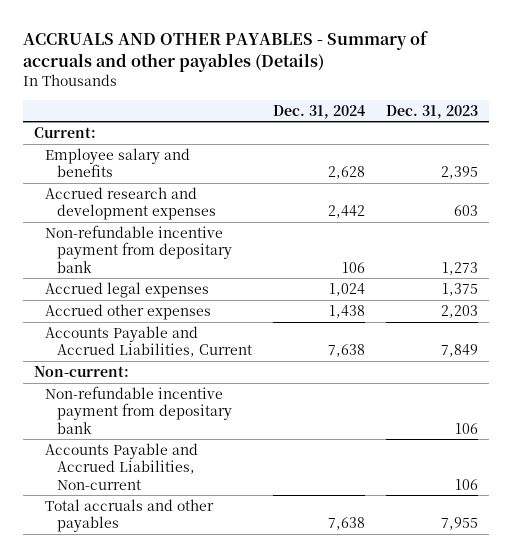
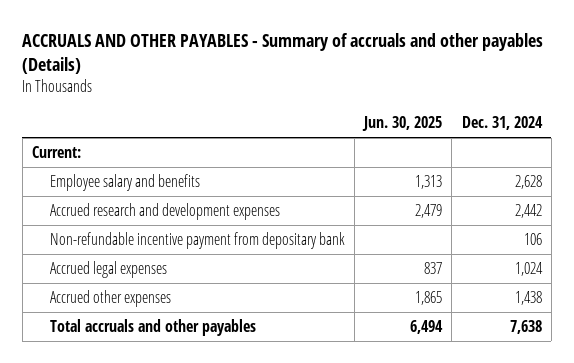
[386,104,479,119] Dec. 31, 2023 -> none
none -> [362,116,443,132] Jun. 30, 2025
[45,325,252,358] Accounts Payable and Accrued Liabilities, Current -> none
[33,365,129,377] Non-current: -> none
[45,385,232,434] Non-refundable incentive payment from depositary bank -> none
[45,442,199,490] Accounts Payable and Accrued Liabilities, Non-current -> none

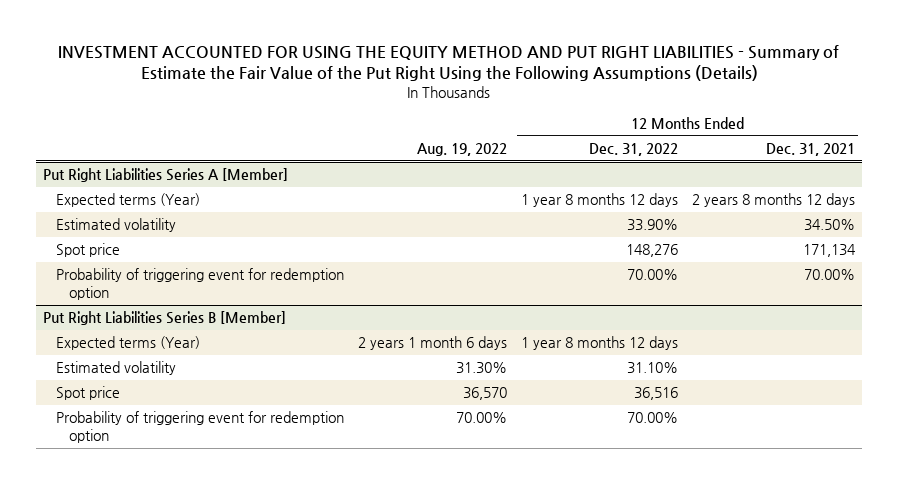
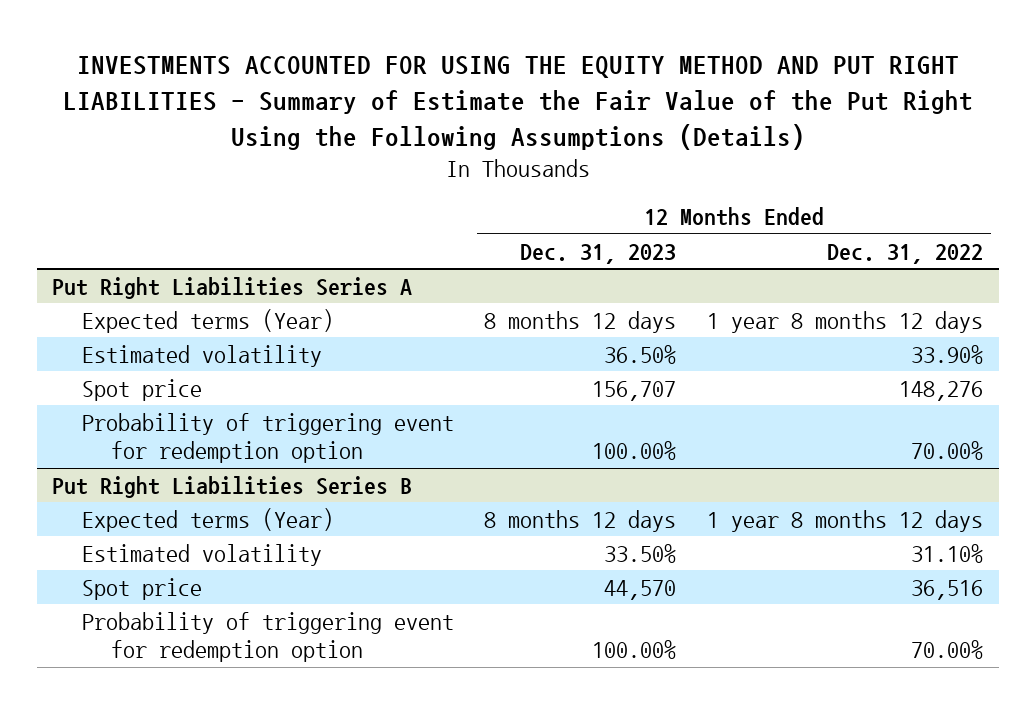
[57,44,839,82] INVESTMENT ACCOUNTED FOR USING THE EQUITY METHOD AND PUT RIGHT LIABILITIES - Summary of Estimate the Fair Value of the Put Right Using the Following Assumptions (Details) -> [62,55,973,150] INVESTMENTS ACCOUNTED FOR USING THE EQUITY METHOD AND PUT RIGHT LIABILITIES - Summary of Estimate the Fair Value of the Put Right Using the Following Assumptions (Details)
[416,142,507,156] Aug. 19, 2022 -> none
[765,142,855,156] Dec. 31, 2021 -> none
none -> [520,243,677,264] Dec. 31, 2023
[42,168,288,183] Put Right Liabilities Series A [Member] -> [51,276,412,299] Put Right Liabilities Series A
[42,311,286,326] Put Right Liabilities Series B [Member] -> [51,475,412,498] Put Right Liabilities Series B

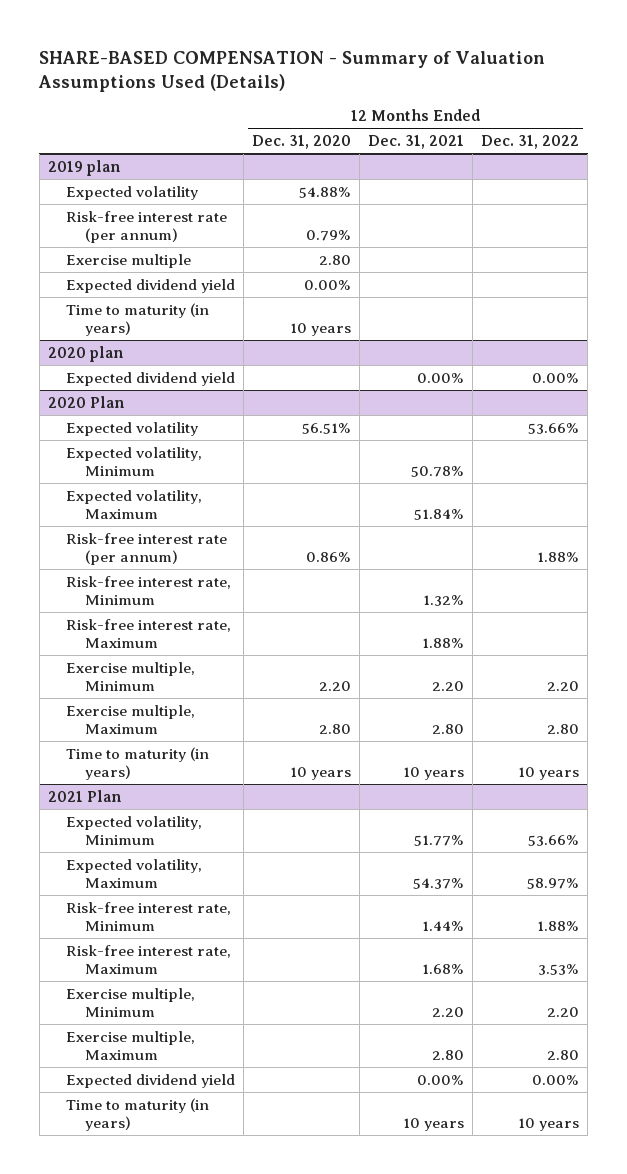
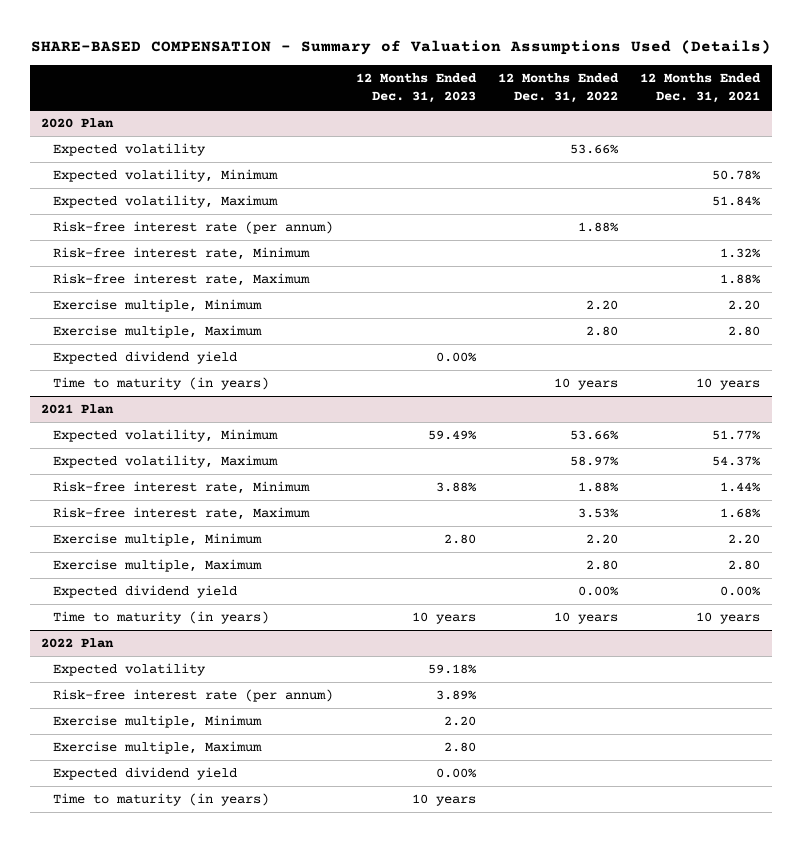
[252,135,352,150] Dec. 31, 2020 -> none
none -> [355,73,477,103] 12 Months Ended Dec. 31, 2023
[47,159,120,176] 2019 plan -> none
[66,185,199,200] Expected volatility -> none
[66,210,228,244] Risk-free interest rate (per annum) -> none
[66,253,192,268] Exercise multiple -> none
[66,278,236,293] Expected dividend yield -> none
[66,302,210,337] Time to maturity (in years) -> none
[47,345,123,362] 2020 plan -> none
[66,371,236,386] Expected dividend yield -> none
none -> [53,351,238,365] Expected dividend yield
none -> [40,638,114,649] 2022 Plan
none -> [53,663,207,677] Expected volatility
none -> [53,689,334,703] Risk-free interest rate (per annum)
none -> [53,715,263,729] Exercise multiple, Minimum
none -> [53,741,263,755] Exercise multiple, Maximum
none -> [53,767,238,781] Expected dividend yield
none -> [53,793,270,807] Time to maturity (in years)

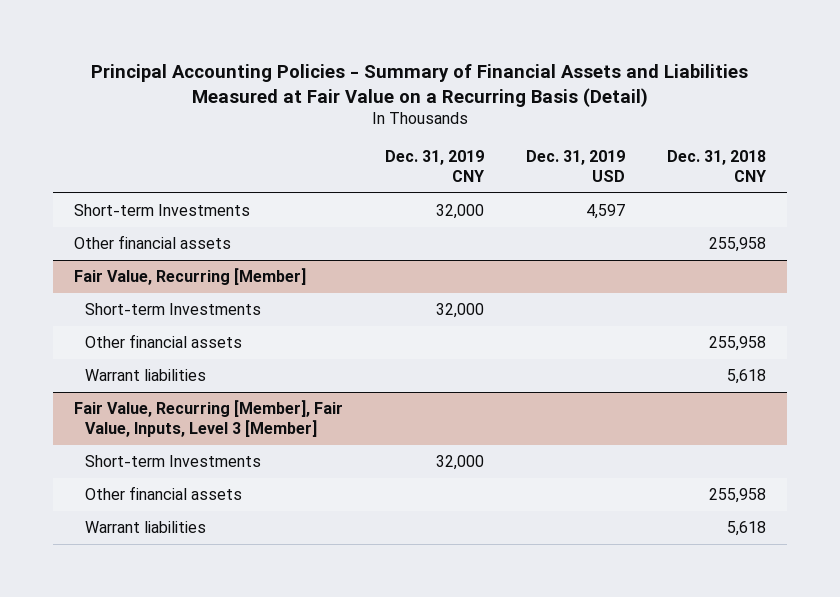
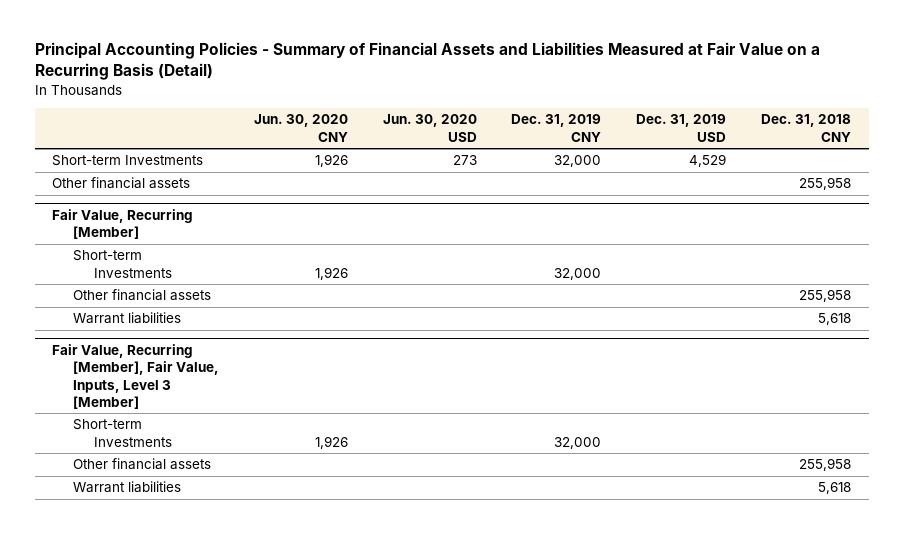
none -> [253,114,348,142] Jun. 30, 2020 CNY
none -> [382,114,477,142] Jun. 30, 2020 USD
[586,204,626,220] 4,597 -> [689,154,727,168] 4,529

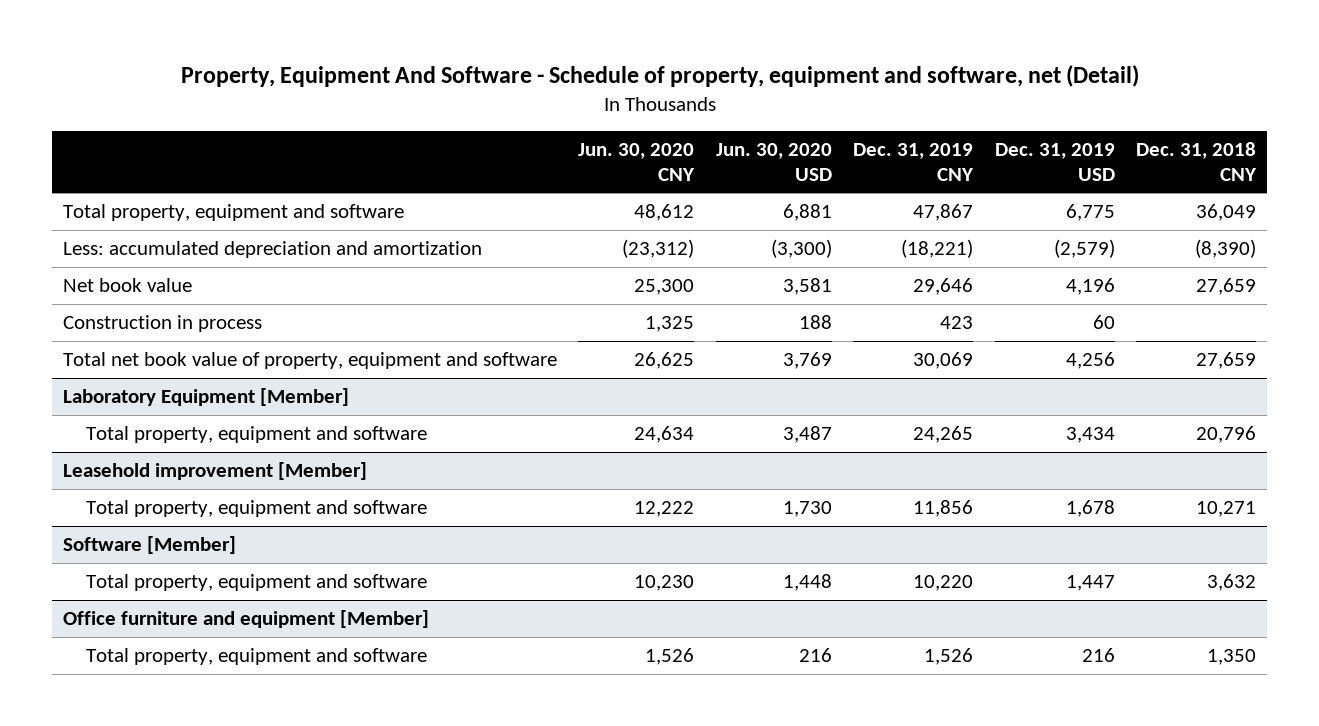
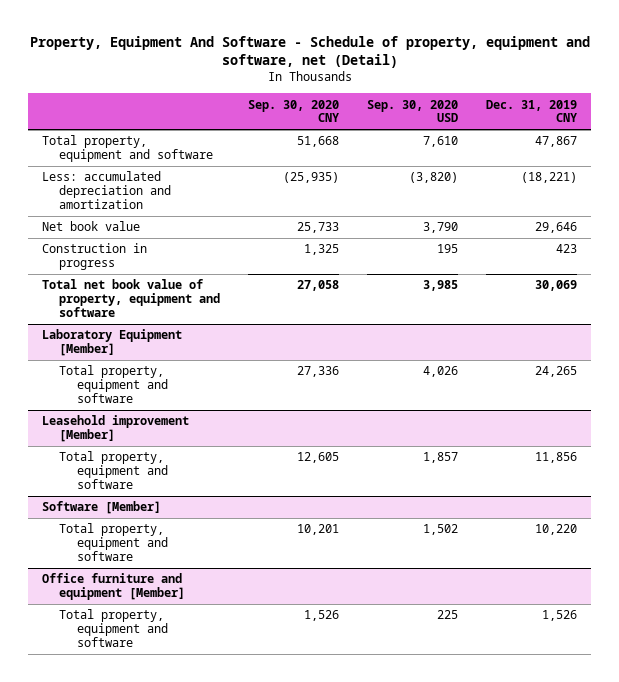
[578,143,696,181] Jun. 30, 2020 CNY -> none
[715,143,832,181] Jun. 30, 2020 USD -> none
[994,143,1115,181] Dec. 31, 2019 USD -> none
[1136,142,1258,181] Dec. 31, 2018 CNY -> none
none -> [248,99,340,123] Sep. 30, 2020 CNY
none -> [367,99,459,123] Sep. 30, 2020 USD
[62,314,262,332] Construction in process -> [42,243,148,271] Construction in progress

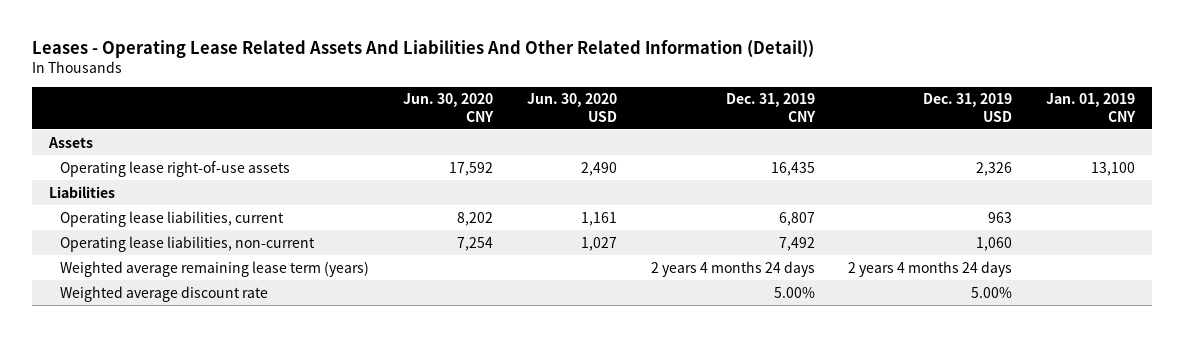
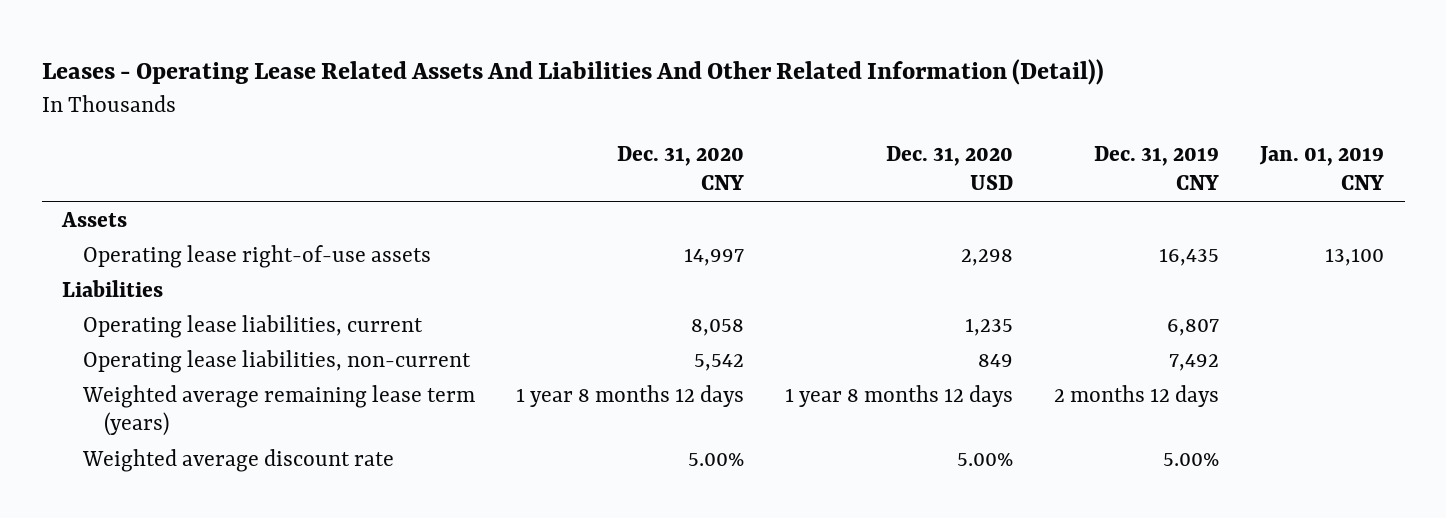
[403,93,495,122] Jun. 30, 2020 CNY -> none
[526,93,617,122] Jun. 30, 2020 USD -> none
[923,93,1013,122] Dec. 31, 2019 USD -> none
none -> [617,146,745,191] Dec. 31, 2020 CNY
none -> [886,146,1014,191] Dec. 31, 2020 USD
[650,260,815,277] 2 years 4 months 24 days -> [1054,384,1220,407] 2 months 12 days

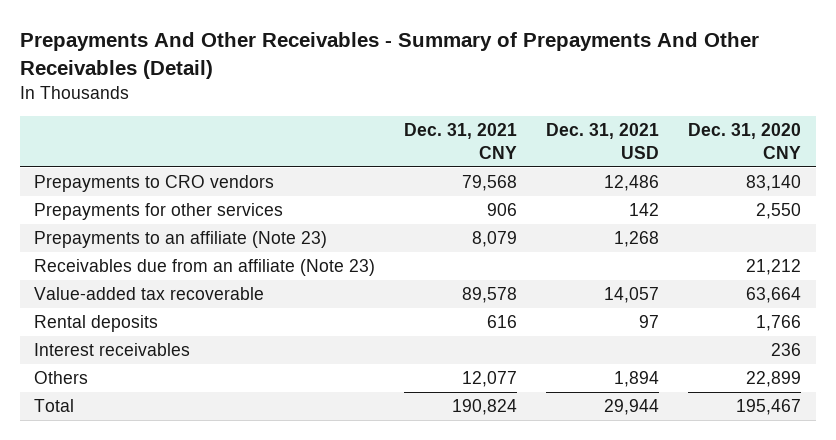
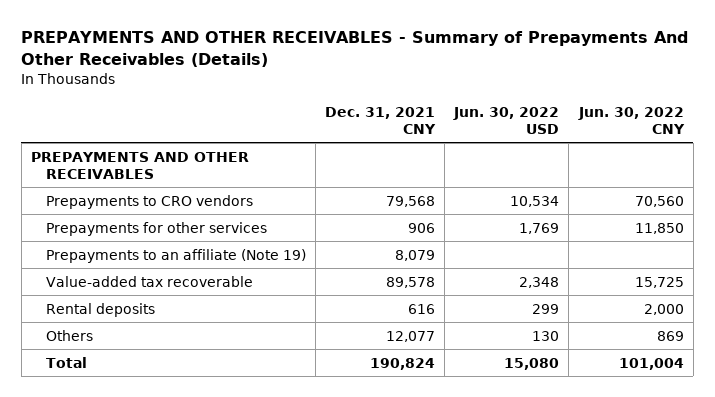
[19,32,759,79] Prepayments And Other Receivables - Summary of Prepayments And Other Receivables (Detail) -> [21,31,689,68] PREPAYMENTS AND OTHER RECEIVABLES - Summary of Prepayments And Other Receivables (Details)
[546,123,660,159] Dec. 31, 2021 USD -> none
[688,123,802,159] Dec. 31, 2020 CNY -> none
none -> [453,106,560,135] Jun. 30, 2022 USD
none -> [577,106,685,135] Jun. 30, 2022 CNY
none -> [31,151,250,179] PREPAYMENTS AND OTHER RECEIVABLES
[34,259,376,277] Receivables due from an affiliate (Note 23) -> none
[34,231,328,249] Prepayments to an affiliate (Note 23) -> [45,248,306,263] Prepayments to an affiliate (Note 19)
[34,343,191,357] Interest receivables -> none

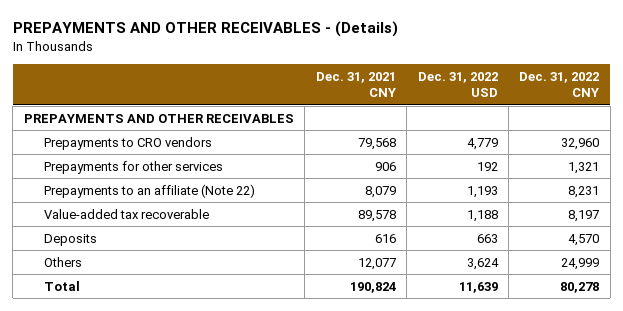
[21,31,689,68] PREPAYMENTS AND OTHER RECEIVABLES - Summary of Prepayments And Other Receivables (Details) -> [12,21,398,38] PREPAYMENTS AND OTHER RECEIVABLES - (Details)
[453,106,560,135] Jun. 30, 2022 USD -> none
[577,106,685,135] Jun. 30, 2022 CNY -> none
none -> [417,71,498,98] Dec. 31, 2022 USD
none -> [519,71,600,98] Dec. 31, 2022 CNY
[45,248,306,263] Prepayments to an affiliate (Note 19) -> [44,183,256,198] Prepayments to an affiliate (Note 22)
[45,302,155,317] Rental deposits -> [44,233,98,246] Deposits

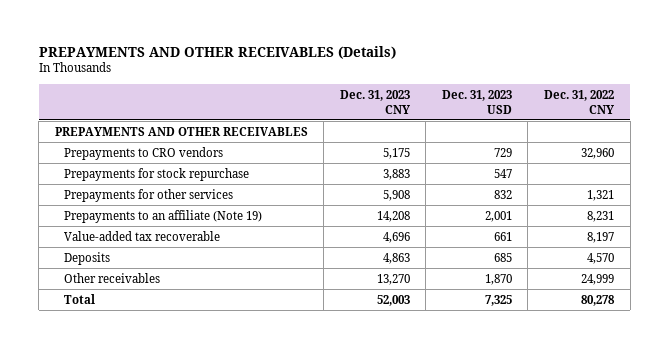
[12,21,398,38] PREPAYMENTS AND OTHER RECEIVABLES - (Details) -> [38,45,396,59] PREPAYMENTS AND OTHER RECEIVABLES (Details)
[315,71,396,98] Dec. 31, 2021 CNY -> none
[417,71,498,98] Dec. 31, 2022 USD -> none
none -> [339,89,410,114] Dec. 31, 2023 CNY
none -> [441,89,512,114] Dec. 31, 2023 USD
none -> [63,167,249,181] Prepayments for stock repurchase
[44,183,256,198] Prepayments to an affiliate (Note 22) -> [63,209,262,223] Prepayments to an affiliate (Note 19)
[44,256,83,267] Others -> [63,272,160,283] Other receivables

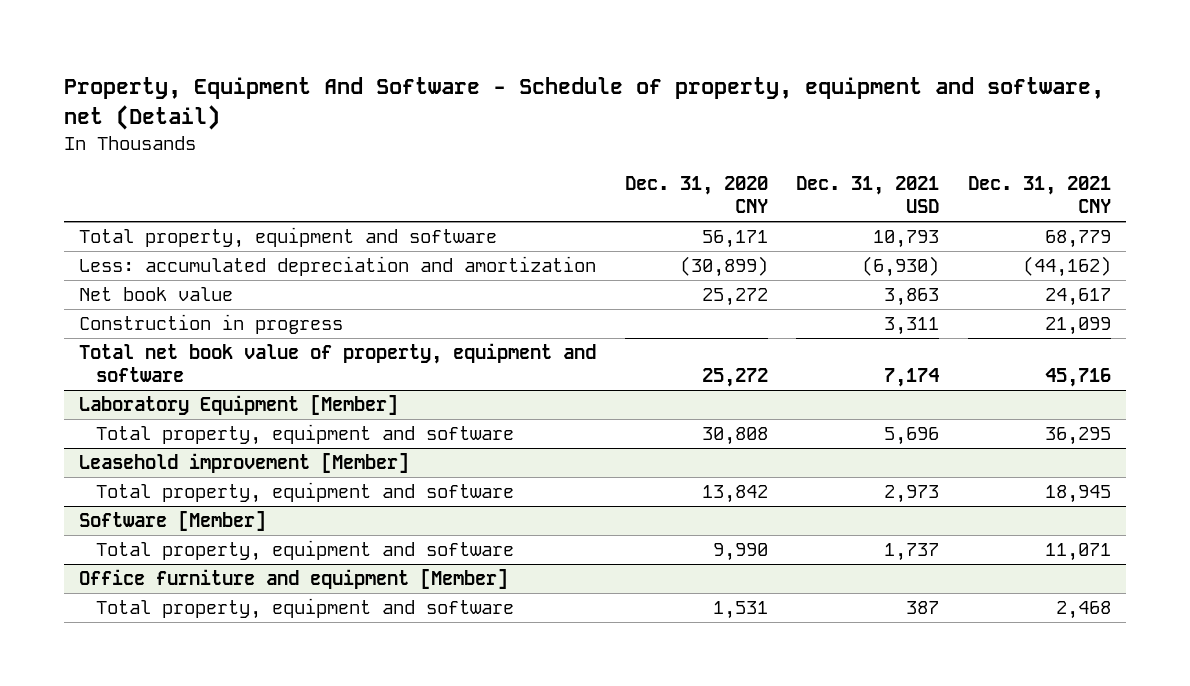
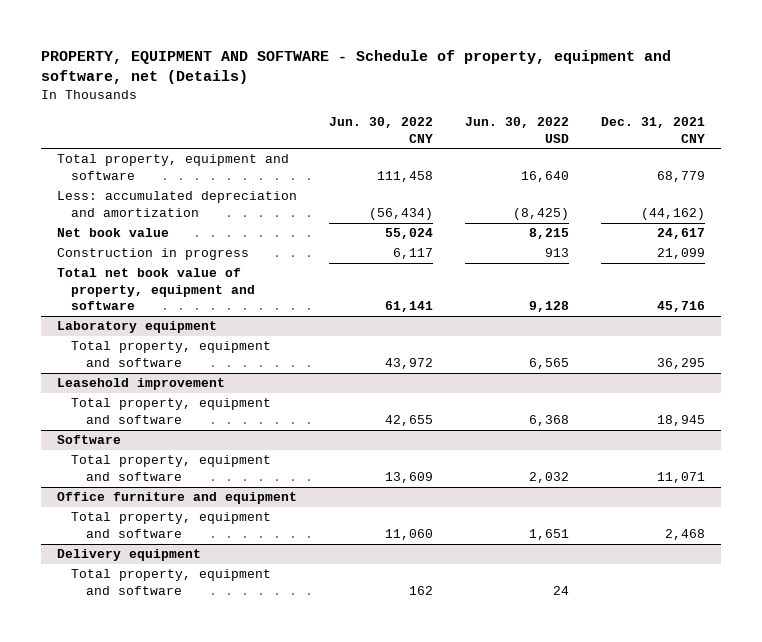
[64,77,1105,130] Property, Equipment And Software - Schedule of property, equipment and software, net (Detail) -> [40,49,671,85] PROPERTY, EQUIPMENT AND SOFTWARE - Schedule of property, equipment and software, net (Details)
[624,176,768,214] Dec. 31, 2020 CNY -> none
[796,176,940,214] Dec. 31, 2021 USD -> none
none -> [328,117,433,143] Jun. 30, 2022 CNY
none -> [464,117,569,143] Jun. 30, 2022 USD
[78,395,398,416] Laboratory Equipment [Member] -> [56,321,217,334] Laboratory equipment
[78,453,409,474] Leasehold improvement [Member] -> [56,378,225,391] Leasehold improvement
[78,511,266,532] Software [Member] -> [56,435,121,445] Software
[78,569,508,590] Office furniture and equipment [Member] -> [56,492,297,505] Office furniture and equipment
none -> [56,549,201,562] Delivery equipment
none -> [71,569,272,595] Total property, equipment and software

